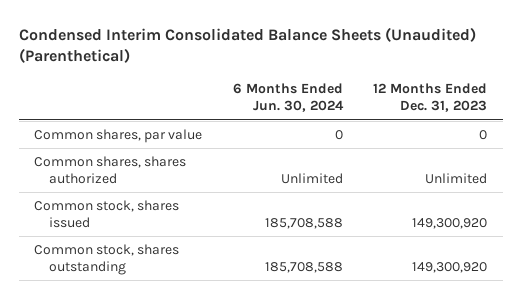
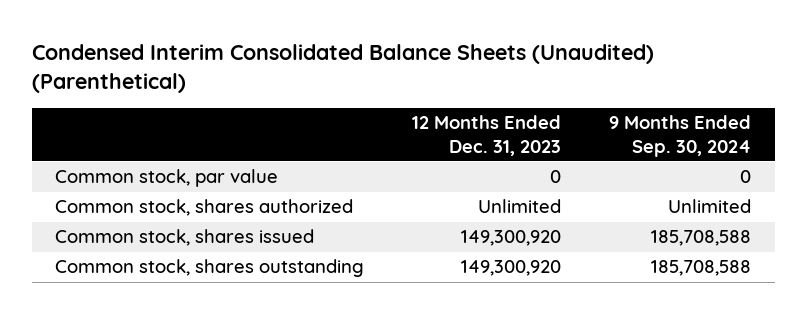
[232,83,344,113] 6 Months Ended Jun. 30, 2024 -> none
none -> [609,114,752,157] 9 Months Ended Sep. 30, 2024
[34,129,203,144] Common shares, par value -> [55,169,279,188] Common stock, par value
[34,156,187,185] Common shares, shares authorized -> [55,199,354,217] Common stock, shares authorized

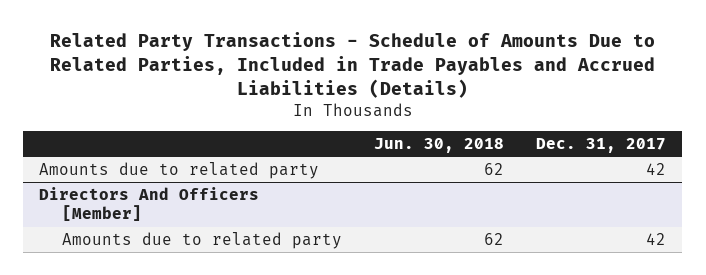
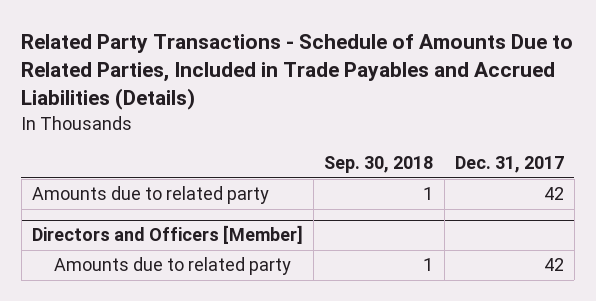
[373,138,504,154] Jun. 30, 2018 -> none
none -> [324,156,434,174] Sep. 30, 2018
[39,187,260,222] Directors And Officers [Member] -> [31,225,303,245] Directors and Officers [Member]

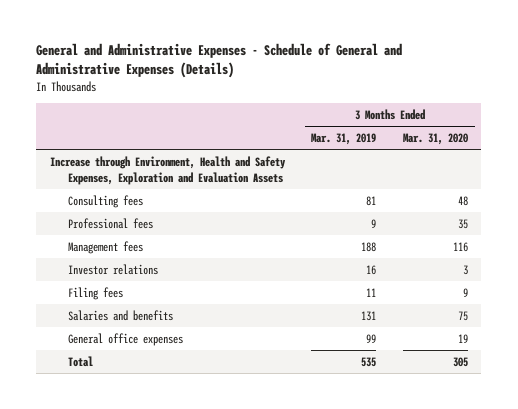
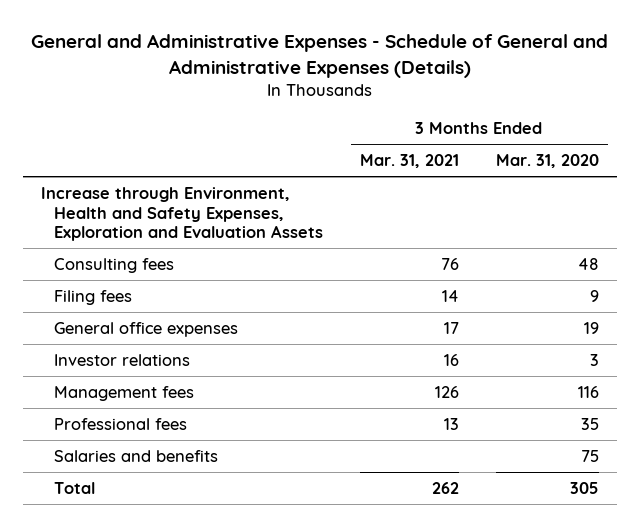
[311,133,377,146] Mar. 31, 2019 -> none
none -> [359,154,459,169] Mar. 31, 2021
[67,263,158,275] Investor relations -> [53,353,190,366] Investor relations
[67,240,143,254] Management fees -> [53,385,194,401] Management fees
[67,217,153,229] Professional fees -> [53,417,187,430] Professional fees
[67,309,173,321] Salaries and benefits -> [53,449,218,462] Salaries and benefits

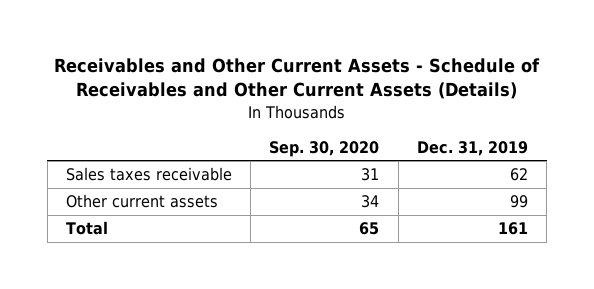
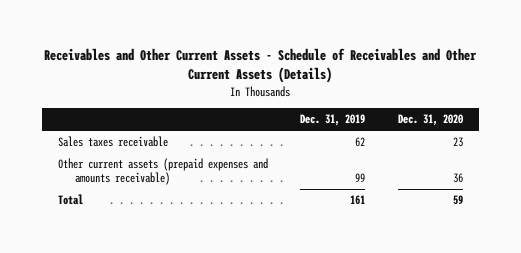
[269,140,380,157] Sep. 30, 2020 -> none
none -> [397,114,463,127] Dec. 31, 2020
[66,194,219,209] Other current assets -> [57,158,268,186] Other current assets (prepaid expenses and amounts receivable)

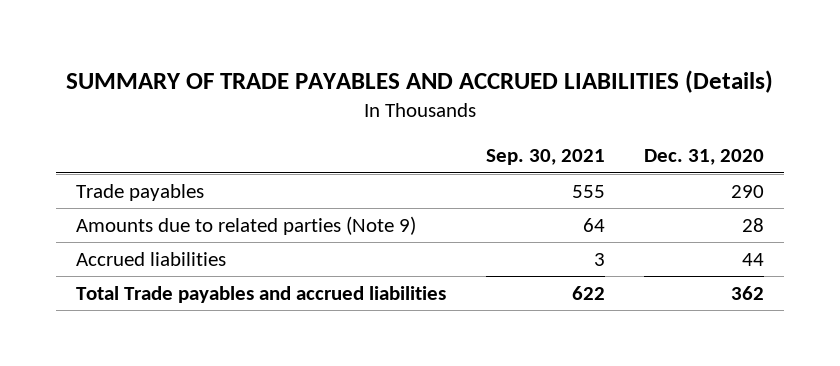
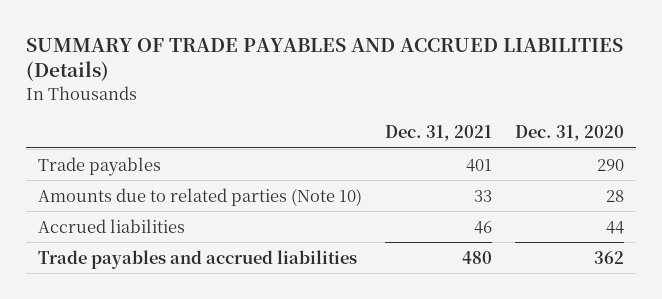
[485,149,605,166] Sep. 30, 2021 -> none
none -> [384,124,492,141] Dec. 31, 2021
[75,215,416,235] Amounts due to related parties (Note 9) -> [37,187,362,206] Amounts due to related parties (Note 10)
[75,285,446,303] Total Trade payables and accrued liabilities -> [37,249,357,269] Trade payables and accrued liabilities

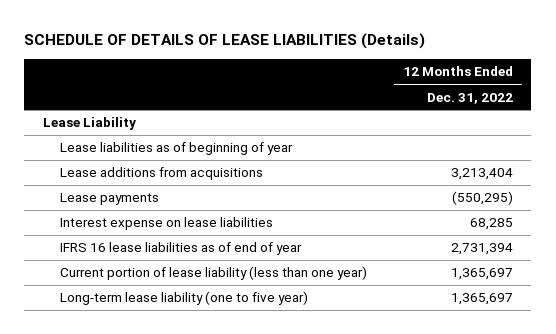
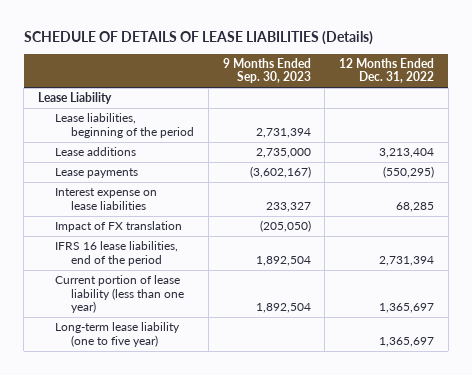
none -> [222,57,311,84] 9 Months Ended Sep. 30, 2023
[59,142,293,156] Lease liabilities as of beginning of year -> [54,113,195,138] Lease liabilities, beginning of the period
[59,167,263,181] Lease additions from acquisitions -> [54,147,136,157] Lease additions
none -> [54,221,182,233] Impact of FX translation
[59,242,302,256] IFRS 16 lease liabilities as of end of year -> [54,241,178,266] IFRS 16 lease liabilities, end of the period

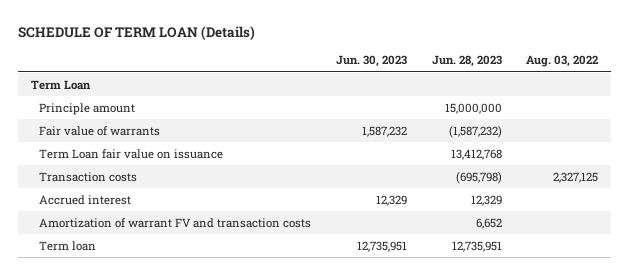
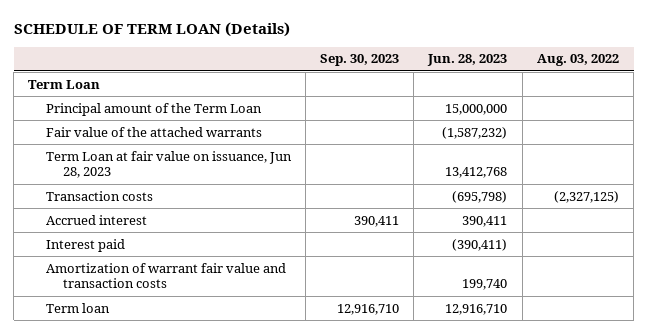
[336,55,408,68] Jun. 30, 2023 -> none
none -> [320,54,400,67] Sep. 30, 2023
[39,102,136,115] Principle amount -> [45,102,262,116] Principal amount of the Term Loan
[39,125,161,136] Fair value of warrants -> [45,126,262,137] Fair value of the attached warrants
[39,148,224,159] Term Loan fair value on issuance -> [45,150,292,179] Term Loan at fair value on issuance, Jun 28, 2023
[553,171,599,183] 2,327,125 -> [553,190,619,203] (2,327,125)
[470,194,502,206] 12,329 -> [462,215,508,227] 390,411
none -> [45,238,125,252] Interest paid
[39,217,312,228] Amortization of warrant FV and transaction costs -> [45,262,286,289] Amortization of warrant fair value and transaction costs
[475,217,502,229] 6,652 -> [462,279,508,291] 199,740
[451,240,502,252] 12,735,951 -> [445,303,508,315] 12,916,710

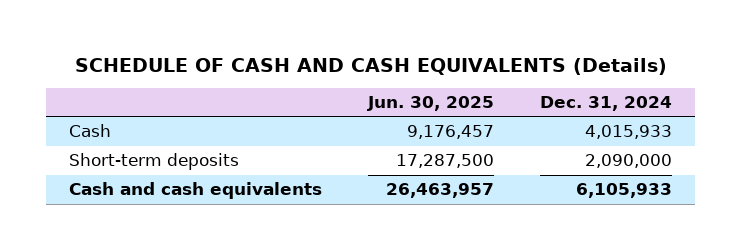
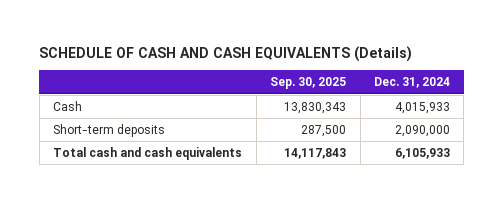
[367,96,495,112] Jun. 30, 2025 -> none
none -> [270,77,347,90] Sep. 30, 2025
[69,182,323,200] Cash and cash equivalents -> [53,146,243,160] Total cash and cash equivalents

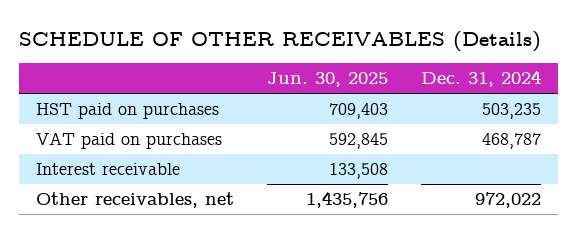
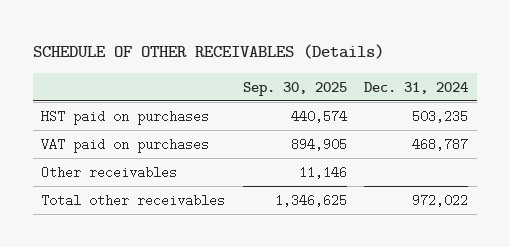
[266,72,388,88] Jun. 30, 2025 -> none
none -> [242,81,347,96] Sep. 30, 2025
[35,163,180,176] Interest receivable -> none
none -> [41,165,178,179] Other receivables
[35,192,234,209] Other receivables, net -> [41,193,226,207] Total other receivables

